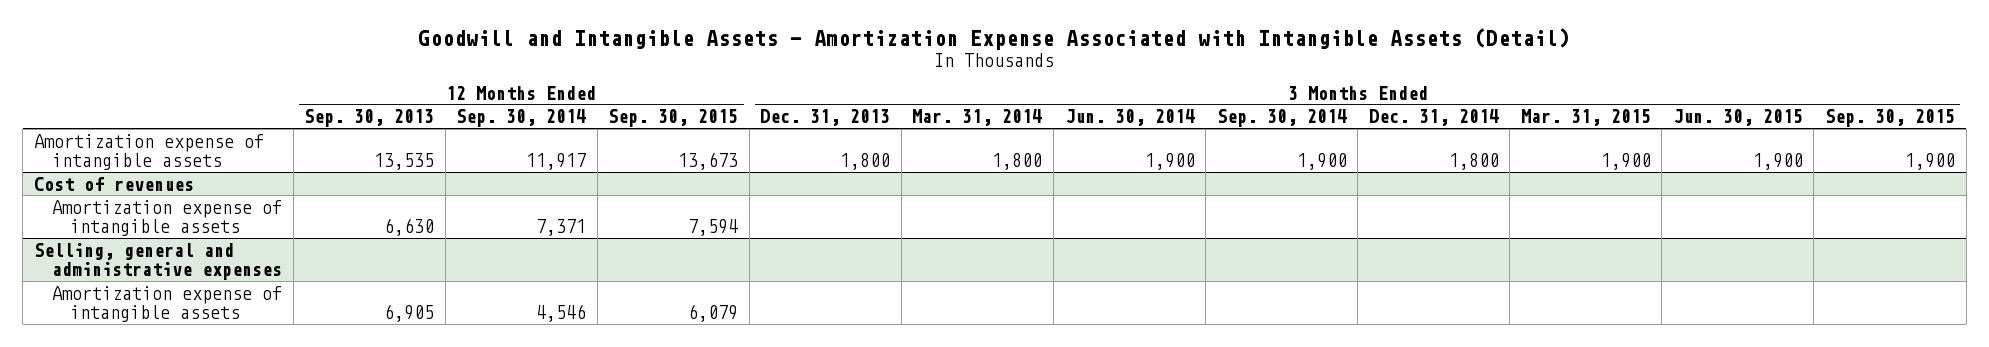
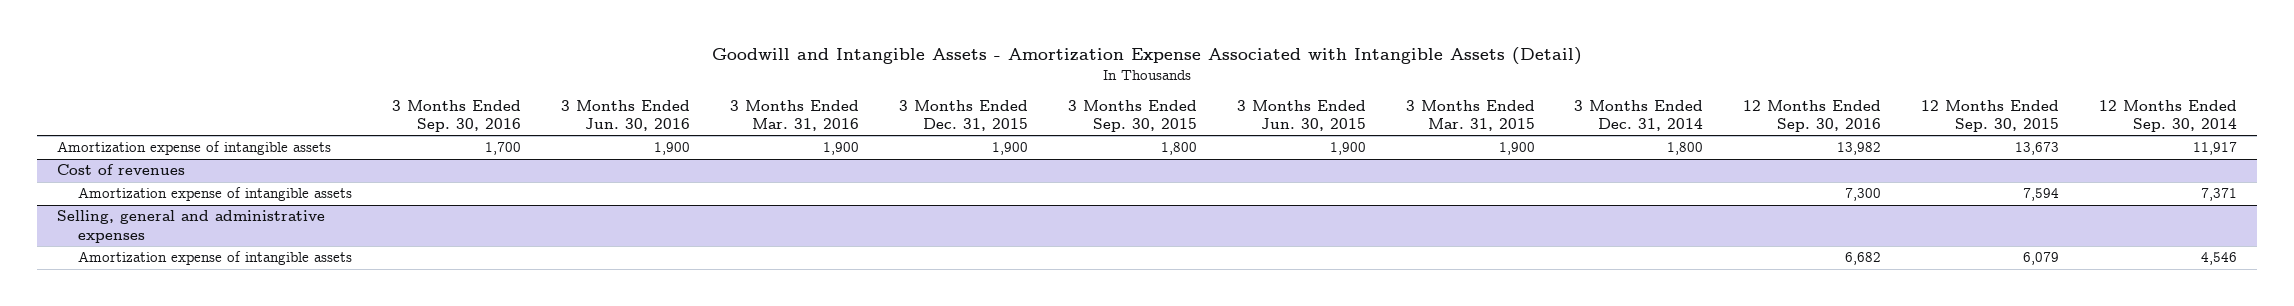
[304,109,435,128] Sep. 30, 2013 -> none
[760,109,891,127] Dec. 31, 2013 -> none
[912,109,1043,127] Mar. 31, 2014 -> none
[1064,109,1195,127] Jun. 30, 2014 -> none
[1216,109,1347,128] Sep. 30, 2014 -> none
none -> [392,99,522,133] 3 Months Ended Sep. 30, 2016
none -> [561,99,691,132] 3 Months Ended Jun. 30, 2016
none -> [729,99,859,132] 3 Months Ended Mar. 31, 2016
none -> [898,99,1028,132] 3 Months Ended Dec. 31, 2015
none -> [1743,99,1882,133] 12 Months Ended Sep. 30, 2016
[1904,153,1955,171] 1,900 -> [1160,142,1197,156] 1,800

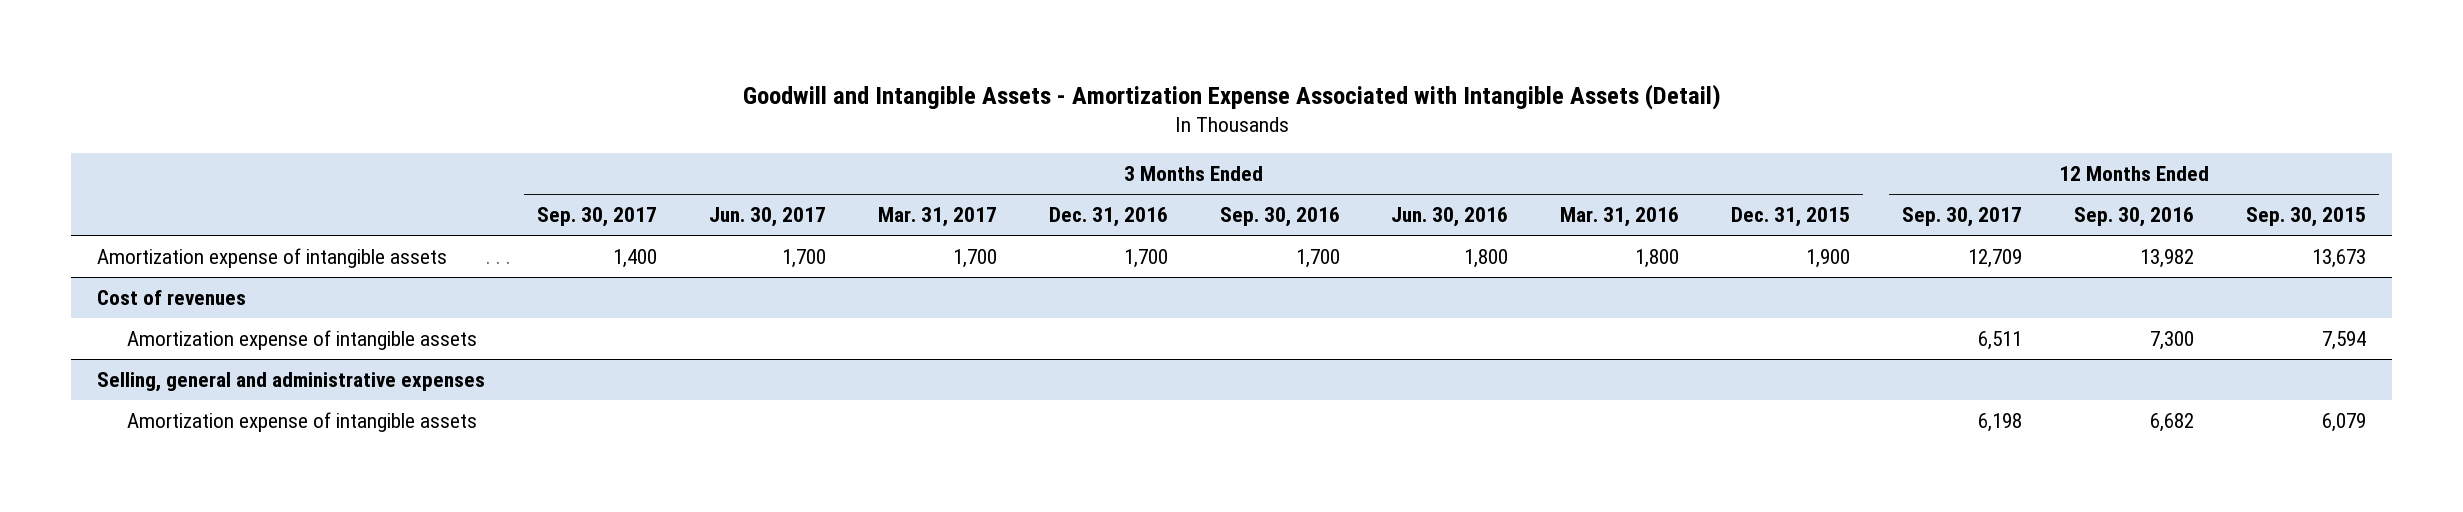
[1067,99,1197,133] 3 Months Ended Sep. 30, 2015 -> none
[1236,99,1366,132] 3 Months Ended Jun. 30, 2015 -> none
[1405,99,1535,132] 3 Months Ended Mar. 31, 2015 -> none
[1574,99,1704,132] 3 Months Ended Dec. 31, 2014 -> none
[2099,99,2238,133] 12 Months Ended Sep. 30, 2014 -> none
none -> [536,207,657,228] Sep. 30, 2017
none -> [708,207,826,228] Jun. 30, 2017
none -> [877,207,997,228] Mar. 31, 2017
none -> [1048,207,1168,228] Dec. 31, 2016
none -> [1902,207,2023,228] Sep. 30, 2017
[654,142,691,156] 1,900 -> [1464,248,1509,268] 1,800
[822,142,859,156] 1,900 -> [1635,248,1680,268] 1,800

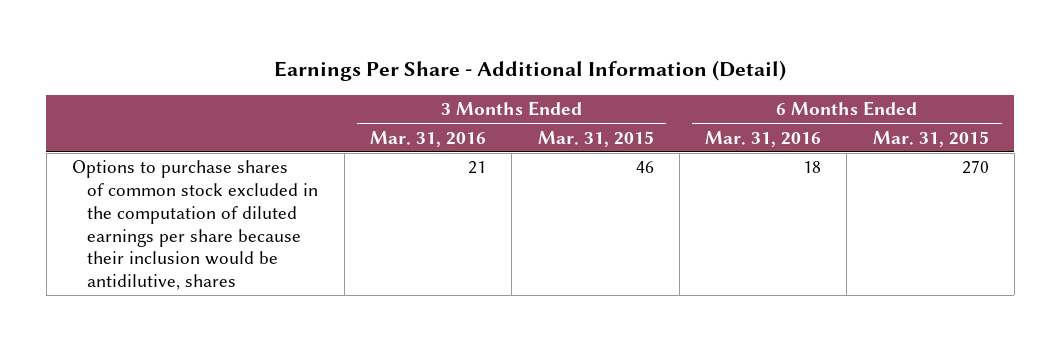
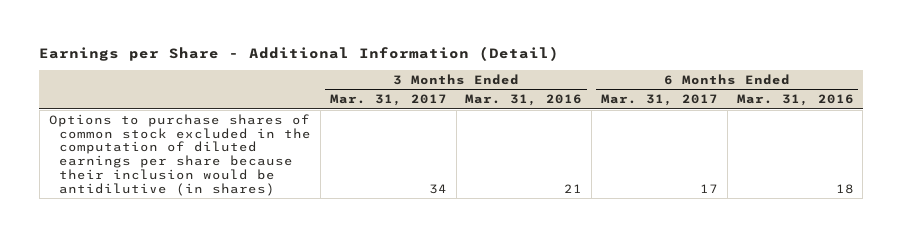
[274,59,787,81] Earnings Per Share - Additional Information (Detail) -> [39,45,560,61] Earnings per Share - Additional Information (Detail)
[537,130,654,147] Mar. 31, 2015 -> none
[872,130,989,147] Mar. 31, 2015 -> none
none -> [329,93,447,106] Mar. 31, 2017
none -> [601,93,719,106] Mar. 31, 2017
[72,160,319,291] Options to purchase shares of common stock excluded in the computation of diluted earnings per share because their inclusion would be antidilutive, shares -> [48,113,312,196] Options to purchase shares of common stock excluded in the computation of diluted earnings per share because their inclusion would be antidilutive (in shares)

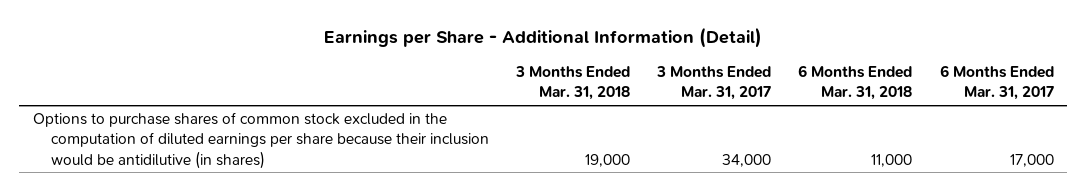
[465,93,583,106] Mar. 31, 2016 -> none
[736,93,854,106] Mar. 31, 2016 -> none
none -> [515,66,631,101] 3 Months Ended Mar. 31, 2018
none -> [798,65,913,101] 6 Months Ended Mar. 31, 2018
[428,183,447,194] 34 -> [722,153,772,167] 34,000
[700,183,719,193] 17 -> [1009,153,1054,167] 17,000

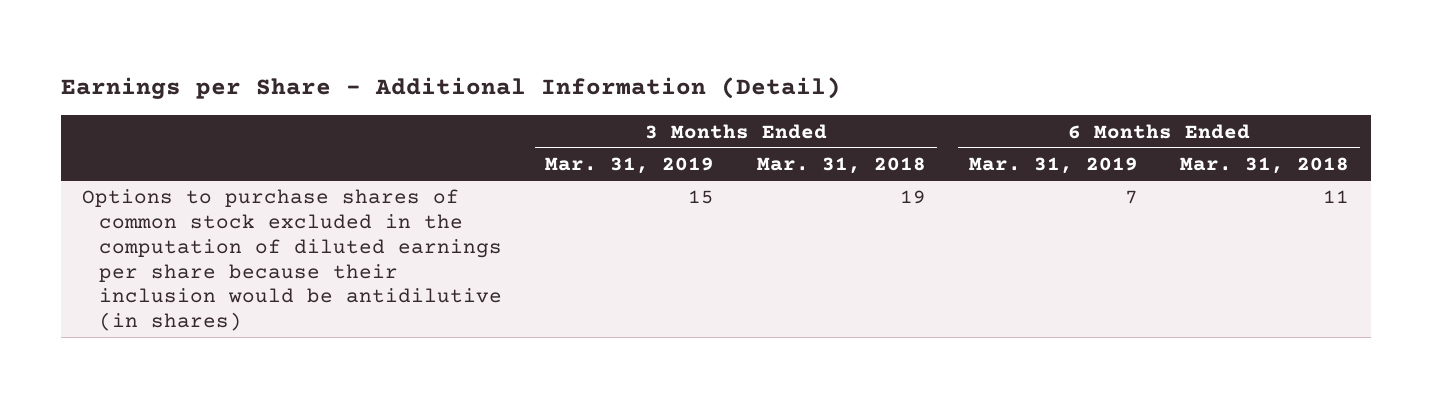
[656,66,772,101] 3 Months Ended Mar. 31, 2017 -> none
[939,65,1054,101] 6 Months Ended Mar. 31, 2017 -> none
none -> [545,157,715,175] Mar. 31, 2019
none -> [968,157,1138,175] Mar. 31, 2019
[585,153,631,167] 19,000 -> [899,190,926,205] 19
[871,153,913,167] 11,000 -> [1323,190,1350,204] 11

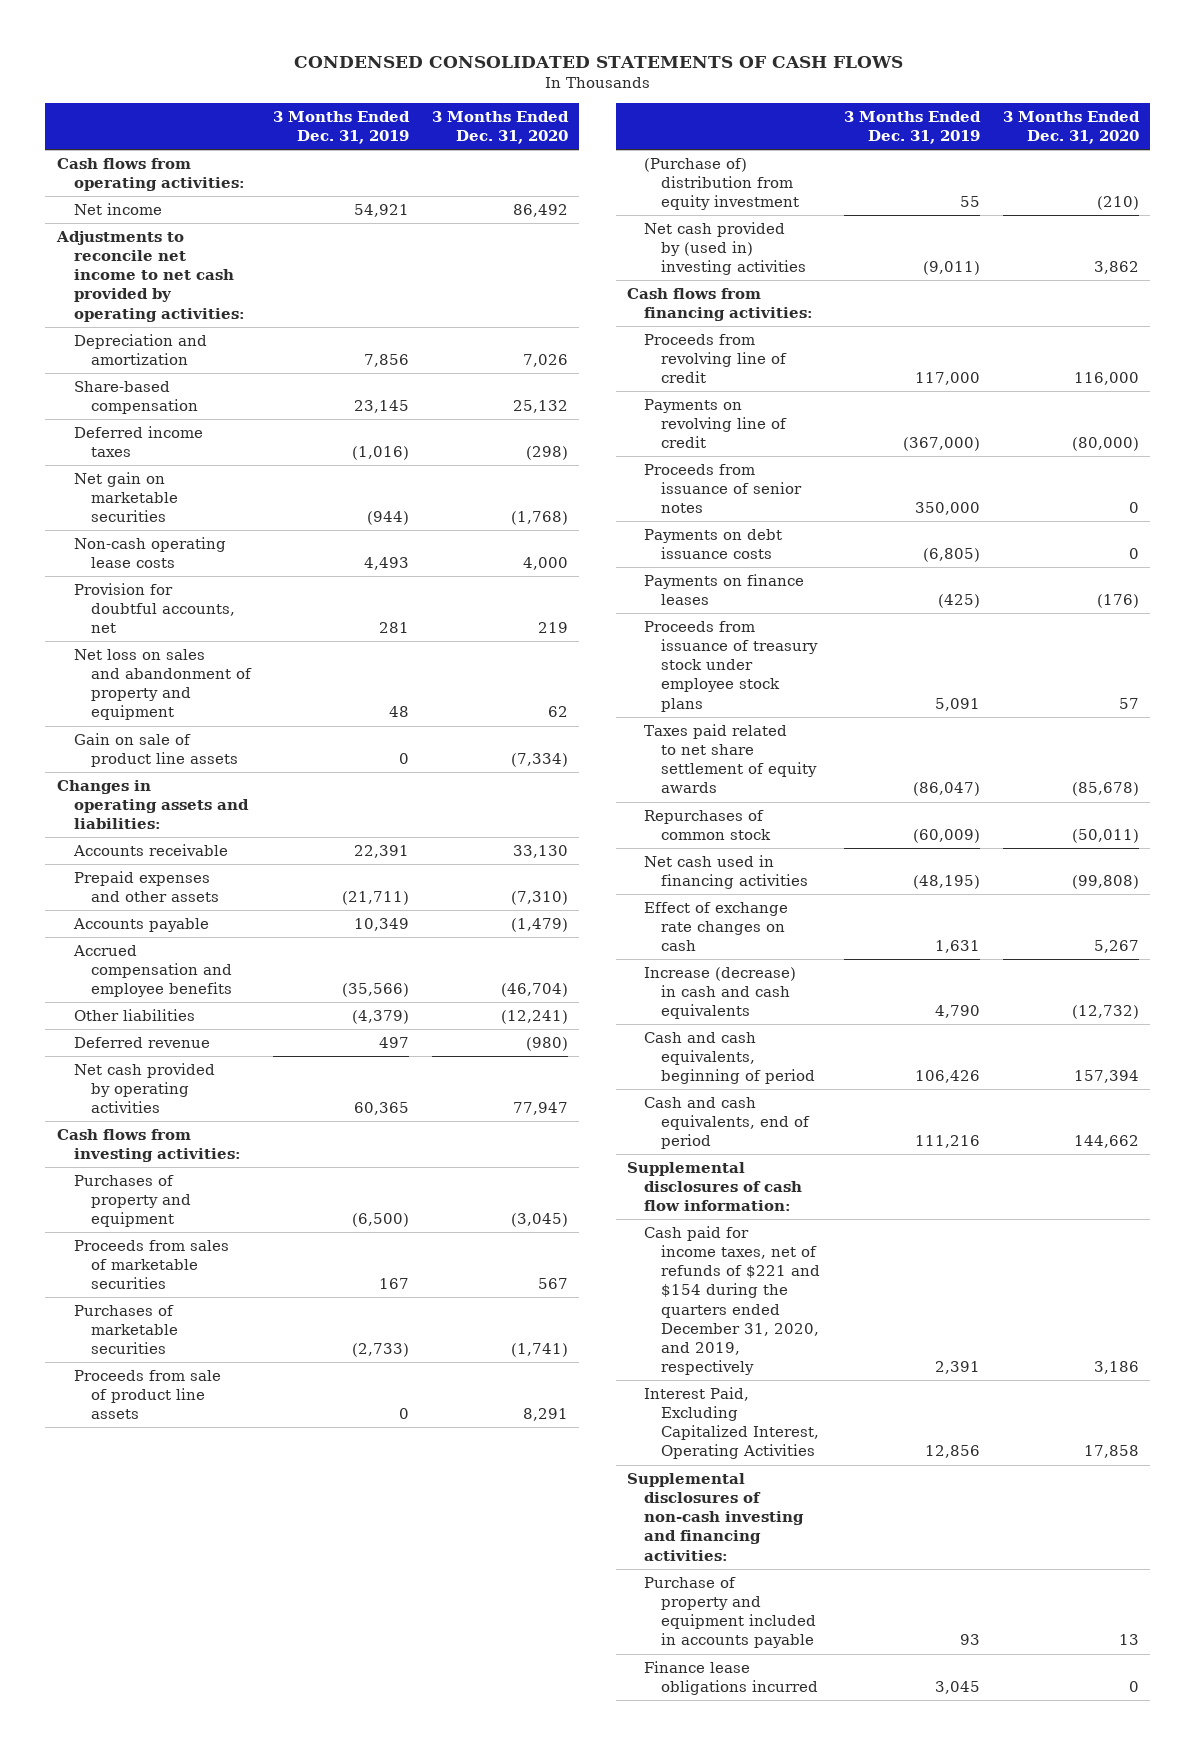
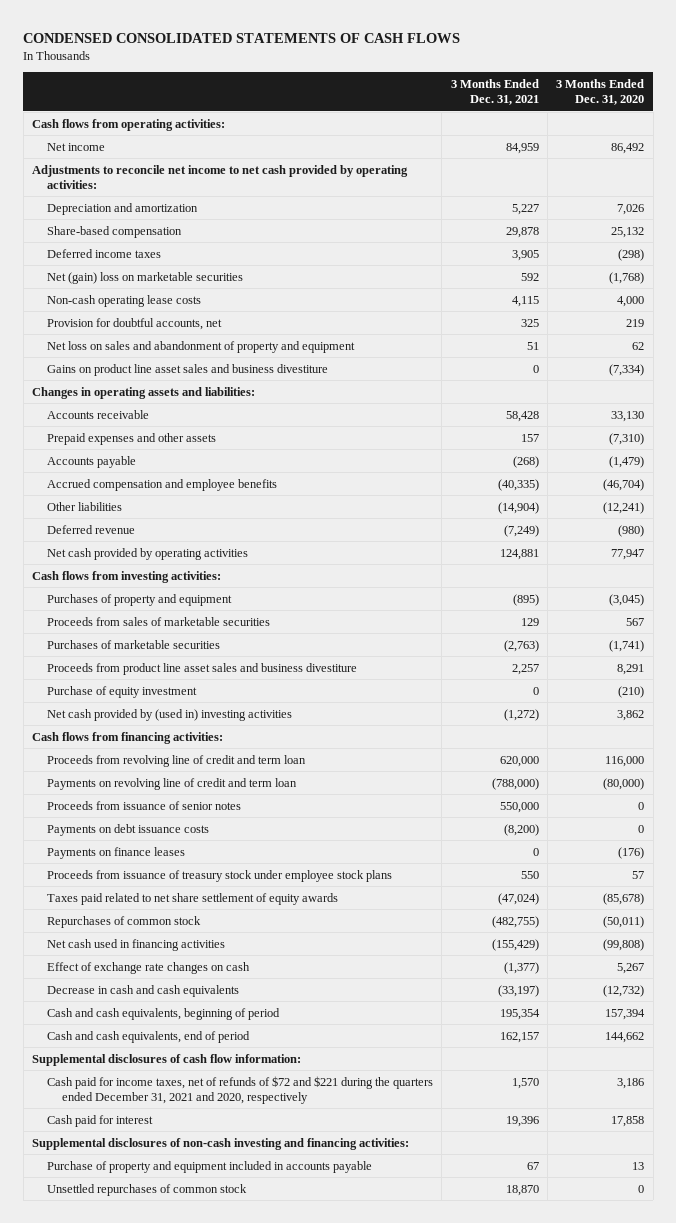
[273,110,411,144] 3 Months Ended Dec. 31, 2019 -> none
none -> [450,78,539,106] 3 Months Ended Dec. 31, 2021
[73,471,178,523] Net gain on marketable securities -> [46,271,243,284] Net (gain) loss on marketable securities
[73,732,238,768] Gain on sale of product line assets -> [46,363,328,376] Gains on product line asset sales and business divestiture
[73,1369,221,1420] Proceeds from sale of product line assets -> [46,662,357,675] Proceeds from product line asset sales and business divestiture
[644,157,800,211] (Purchase of) distribution from equity investment -> [46,685,197,698] Purchase of equity investment
[644,333,788,384] Proceeds from revolving line of credit -> [46,754,306,767] Proceeds from revolving line of credit and term loan
[644,398,788,449] Payments on revolving line of credit -> [46,777,297,790] Payments on revolving line of credit and term loan
[644,966,797,1020] Increase (decrease) in cash and cash equivalents -> [46,984,239,997] Decrease in cash and cash equivalents
[644,1225,821,1375] Cash paid for income taxes, net of refunds of $221 and $154 during the quarters ended December 31, 2020, and 2019, respectively -> [46,1075,433,1104] Cash paid for income taxes, net of refunds of $72 and $221 during the quarters ended December 31, 2021 and 2020, respectively
[644,1386,820,1460] Interest Paid, Excluding Capitalized Interest, Operating Activities -> [46,1114,153,1127] Cash paid for interest
[644,1660,819,1696] Finance lease obligations incurred -> none
none -> [46,1183,247,1196] Unsettled repurchases of common stock

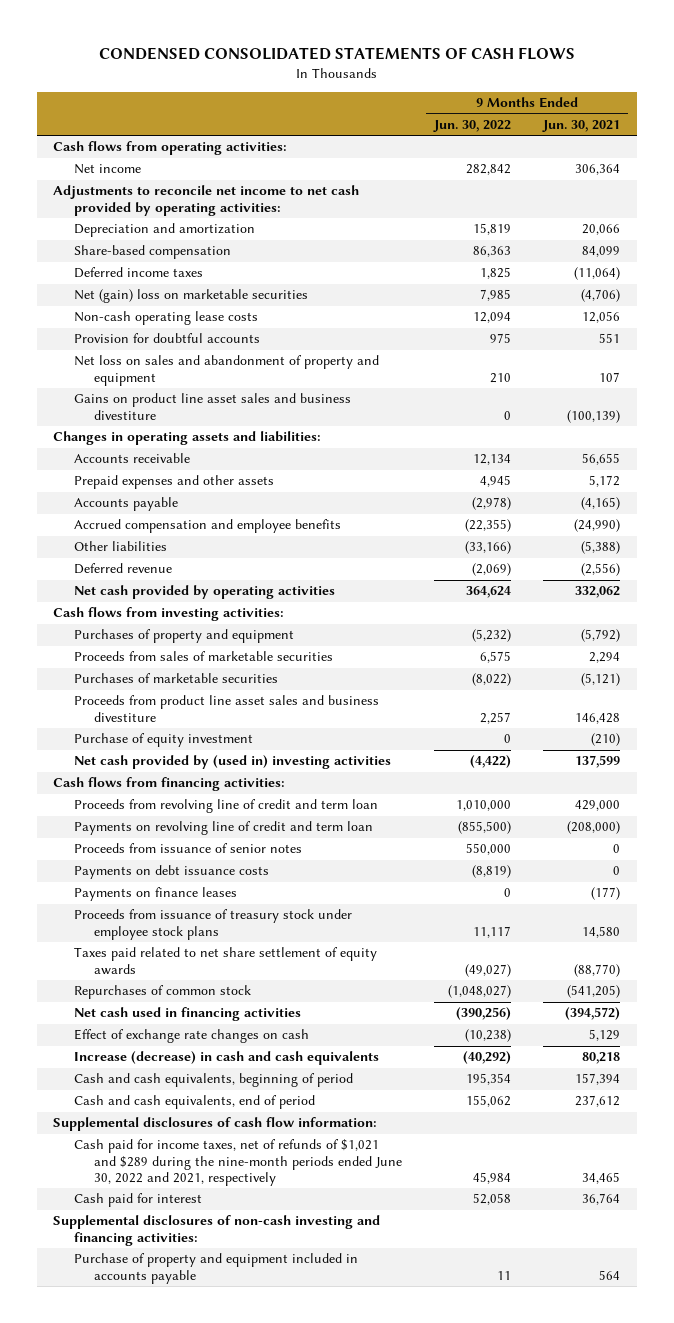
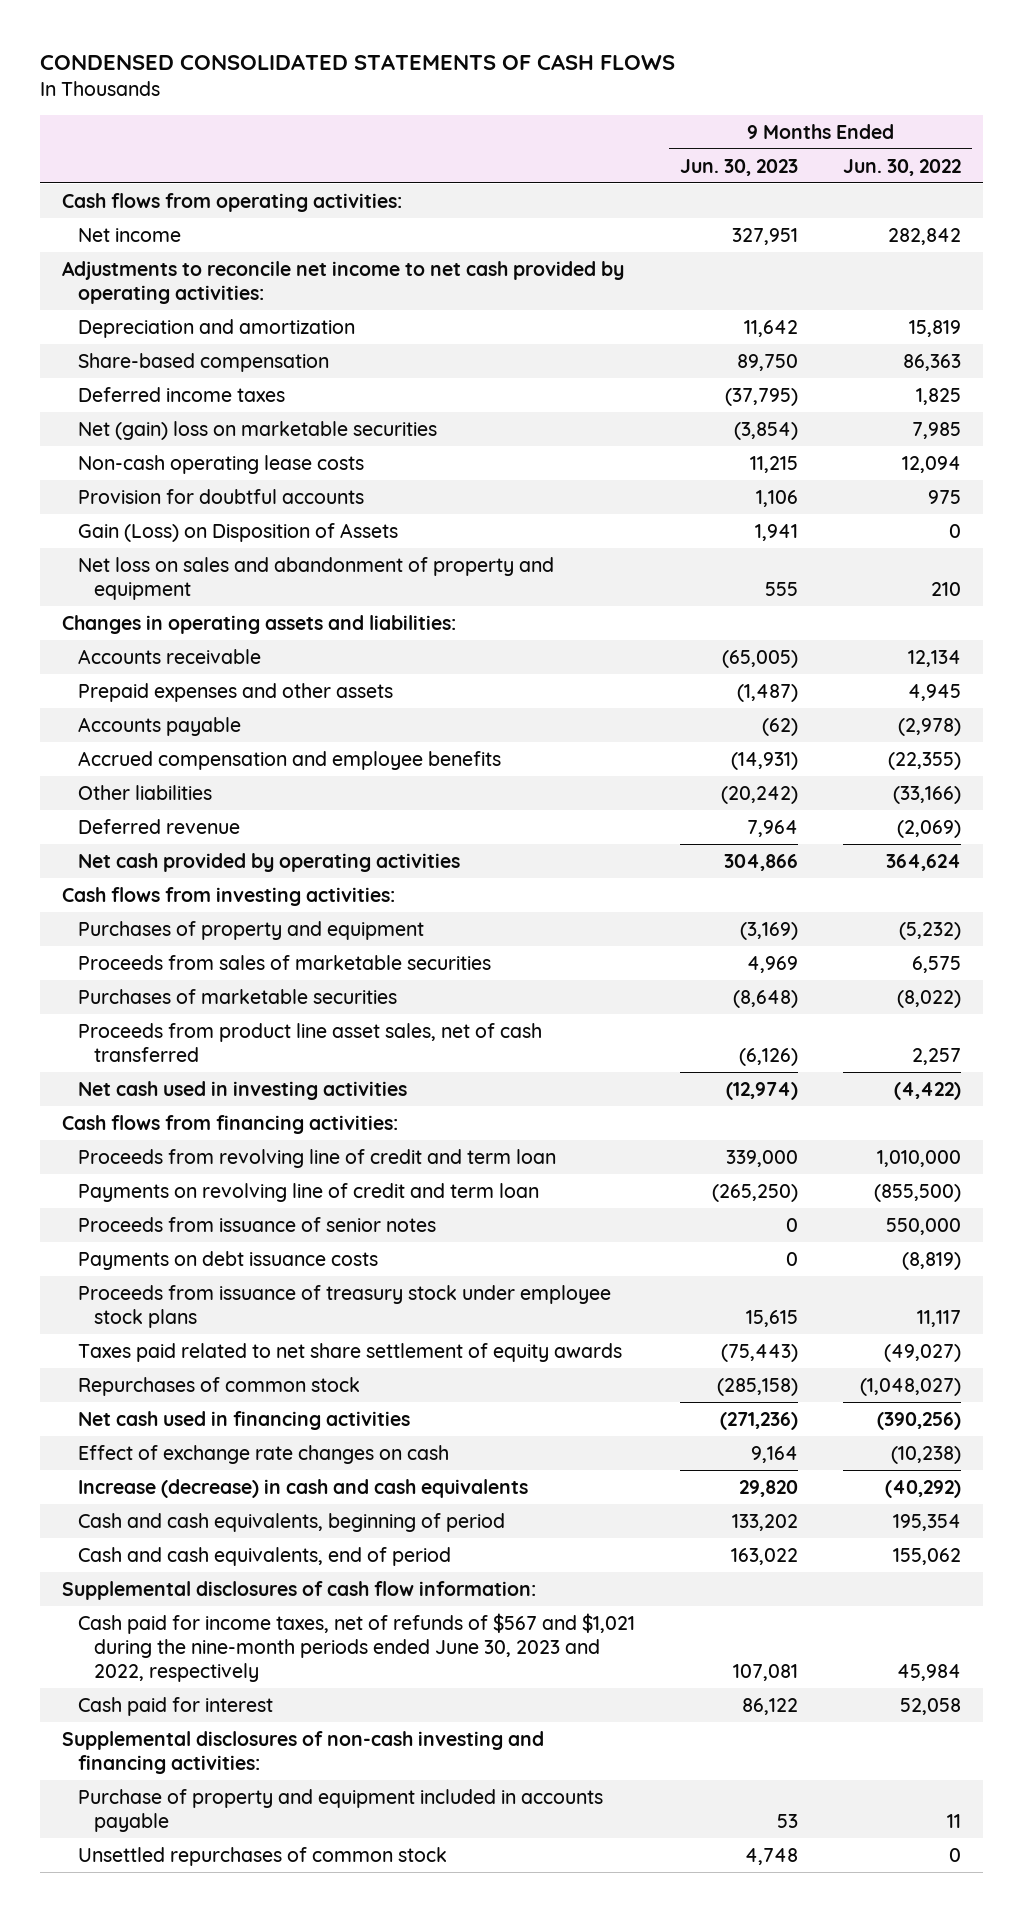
[542,120,621,133] Jun. 30, 2021 -> none
none -> [680,158,799,176] Jun. 30, 2023
none -> [78,522,399,542] Gain (Loss) on Disposition of Assets
[73,393,351,420] Gains on product line asset sales and business divestiture -> none
[73,733,253,748] Purchase of equity investment -> none
[73,695,379,722] Proceeds from product line asset sales and business divestiture -> [78,1022,543,1062] Proceeds from product line asset sales, net of cash transferred
[73,755,391,770] Net cash provided by (used in) investing activities -> [78,1080,408,1100] Net cash used in investing activities
[73,887,237,902] Payments on finance leases -> none
[73,1139,402,1186] Cash paid for income taxes, net of refunds of $1,021 and $289 during the nine-month periods ended June 30, 2022 and 2021, respectively -> [78,1612,636,1682] Cash paid for income taxes, net of refunds of $567 and $1,021 during the nine-month periods ended June 30, 2023 and 2022, respectively
none -> [78,1846,448,1866] Unsettled repurchases of common stock

